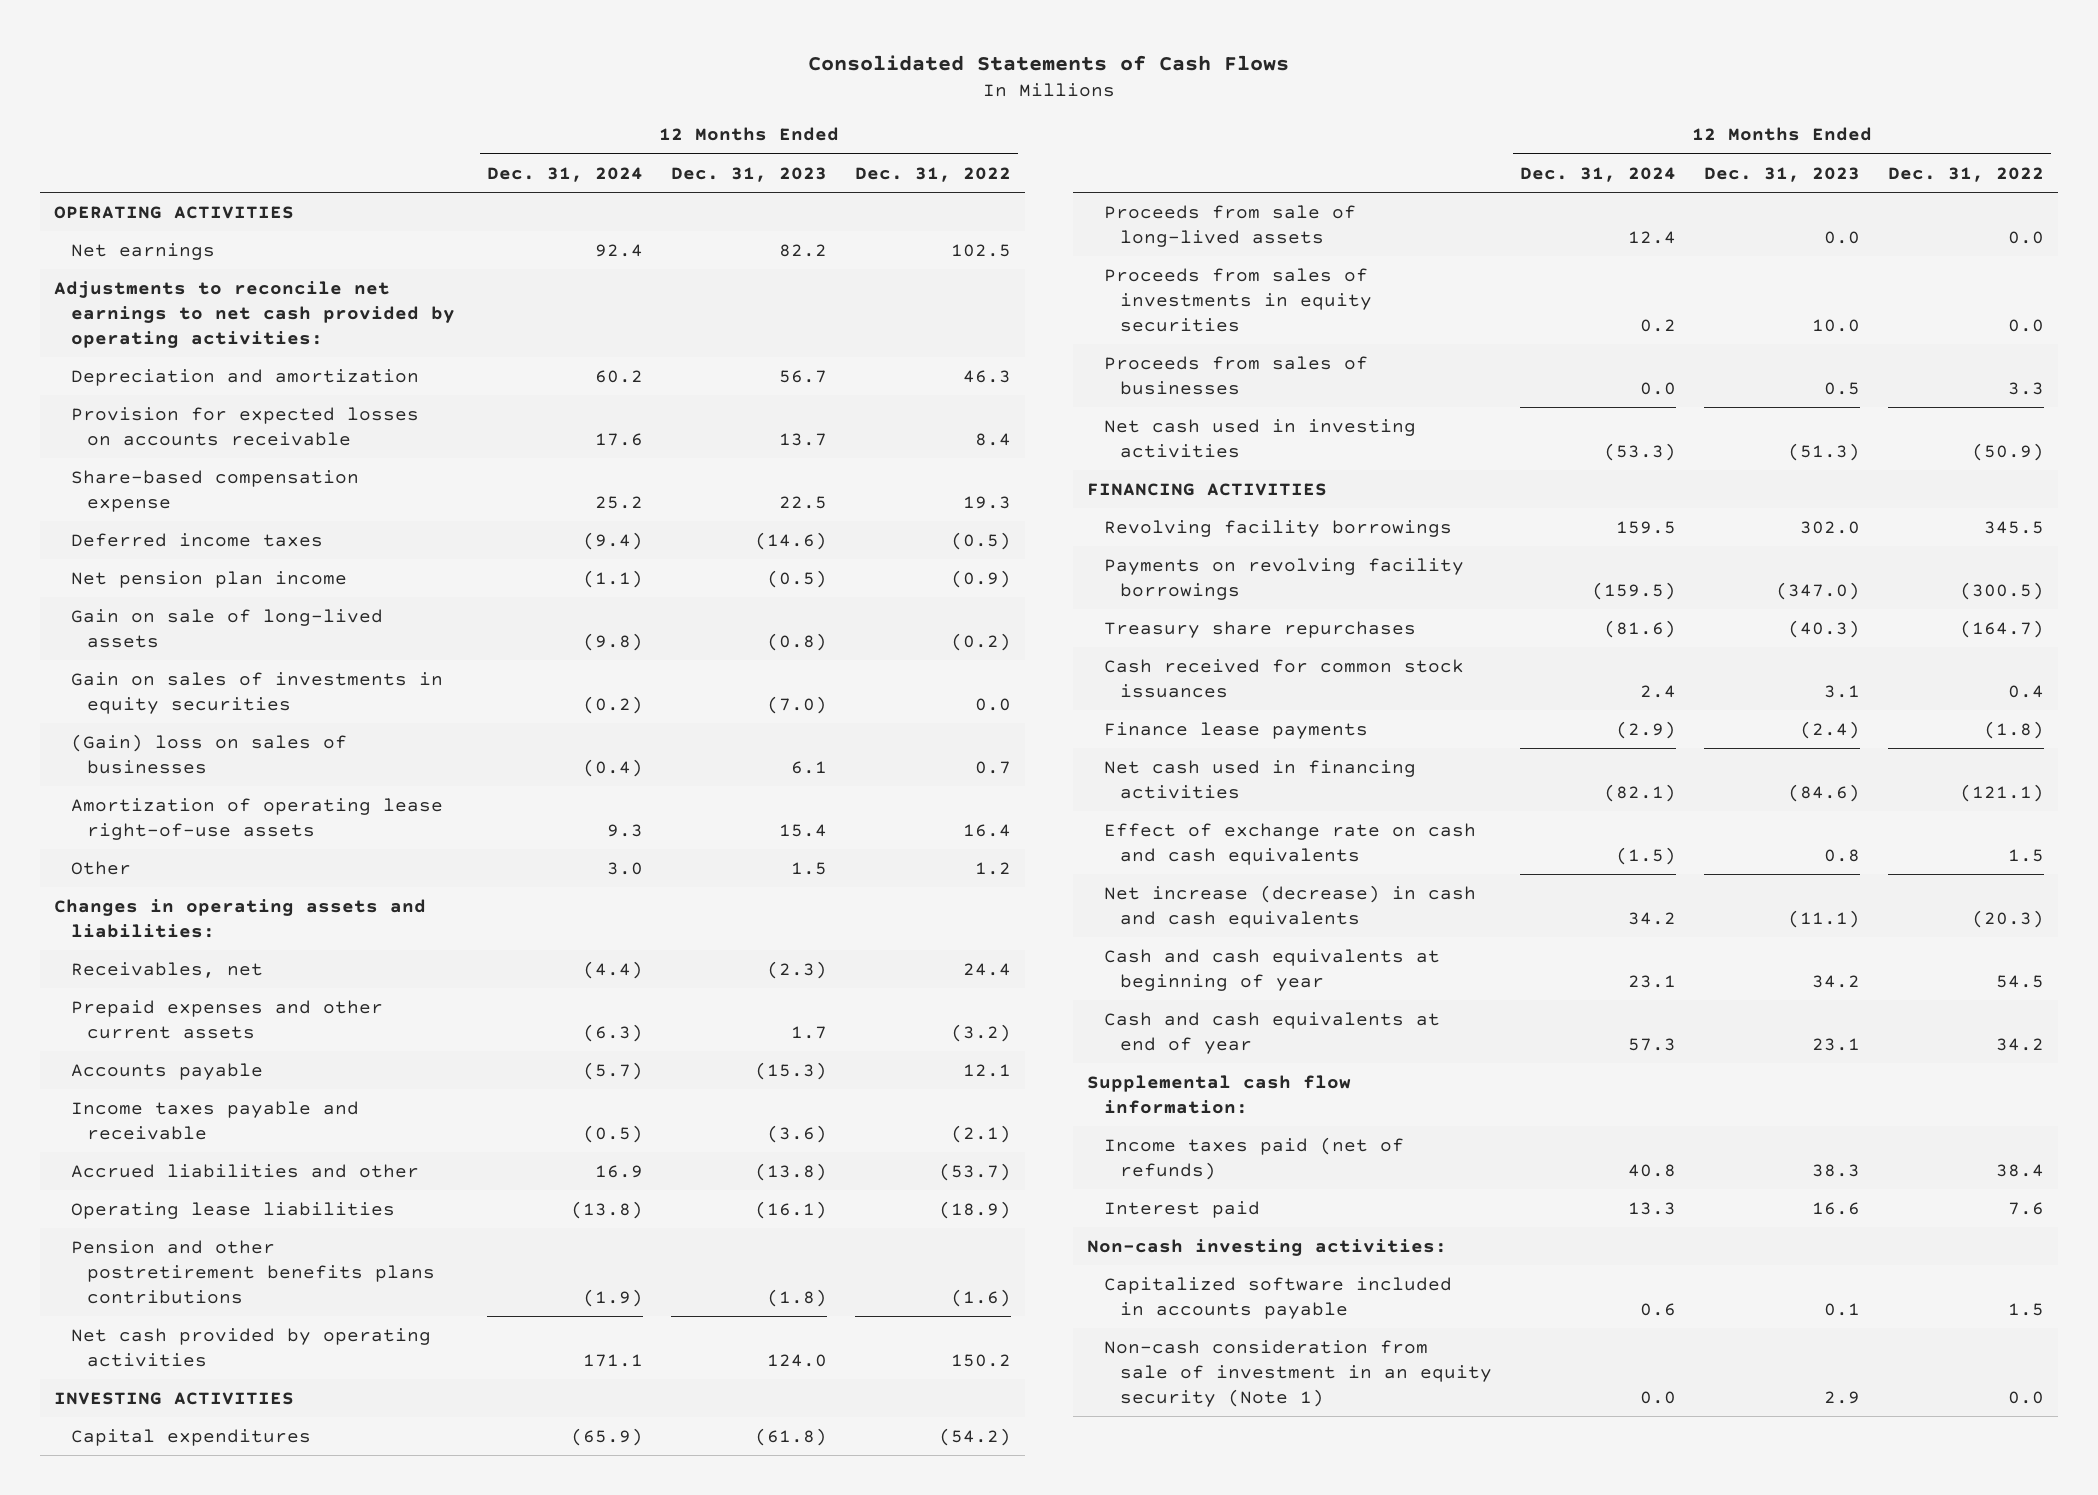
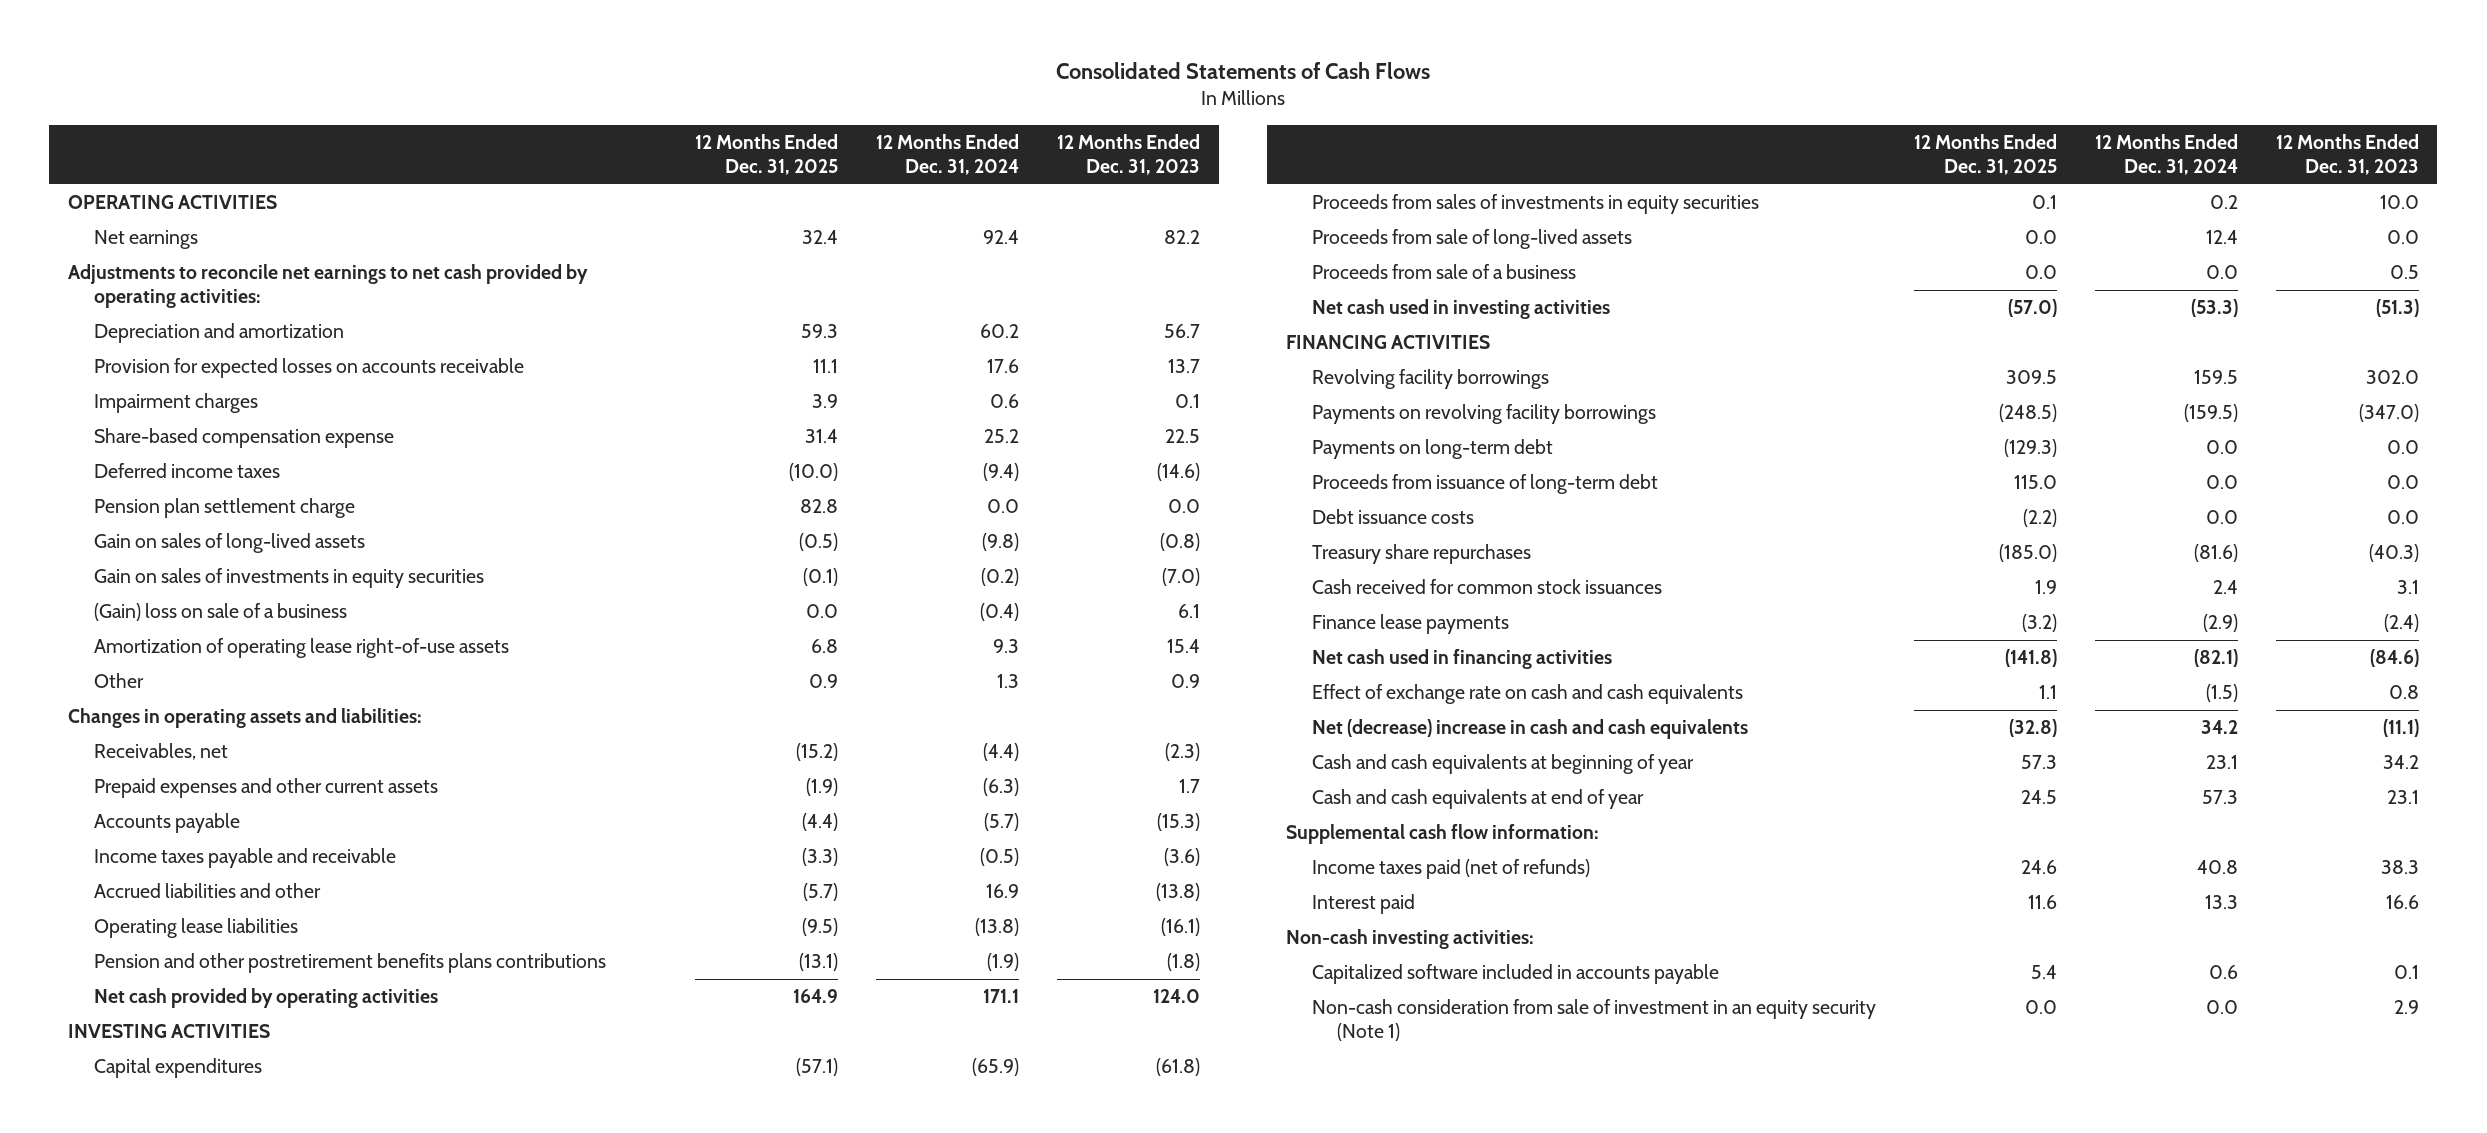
[854,166,1011,182] Dec. 31, 2022 -> none
none -> [695,133,839,175] 12 Months Ended Dec. 31, 2025
none -> [93,393,258,414] Impairment charges
[70,570,347,588] Net pension plan income -> none
none -> [93,498,355,519] Pension plan settlement charge
[70,608,383,648] Gain on sale of long-lived assets -> [93,533,365,554] Gain on sales of long-lived assets
[70,733,347,774] (Gain) loss on sales of businesses -> [93,603,347,622] (Gain) loss on sale of a business
[607,861,644,875] 3.0 -> [997,674,1020,689] 1.3
[791,861,828,875] 1.5 -> [1171,674,1201,689] 0.9
[1103,204,1356,247] Proceeds from sale of long-lived assets -> [1311,229,1632,250] Proceeds from sale of long-lived assets
[1103,355,1368,395] Proceeds from sales of businesses -> [1311,264,1576,280] Proceeds from sale of a business
none -> [1311,439,1553,460] Payments on long-term debt
none -> [1311,474,1658,495] Proceeds from issuance of long-term debt
none -> [1311,509,1474,525] Debt issuance costs
[1103,884,1476,928] Net increase (decrease) in cash and cash equivalents -> [1311,719,1748,740] Net (decrease) increase in cash and cash equivalents

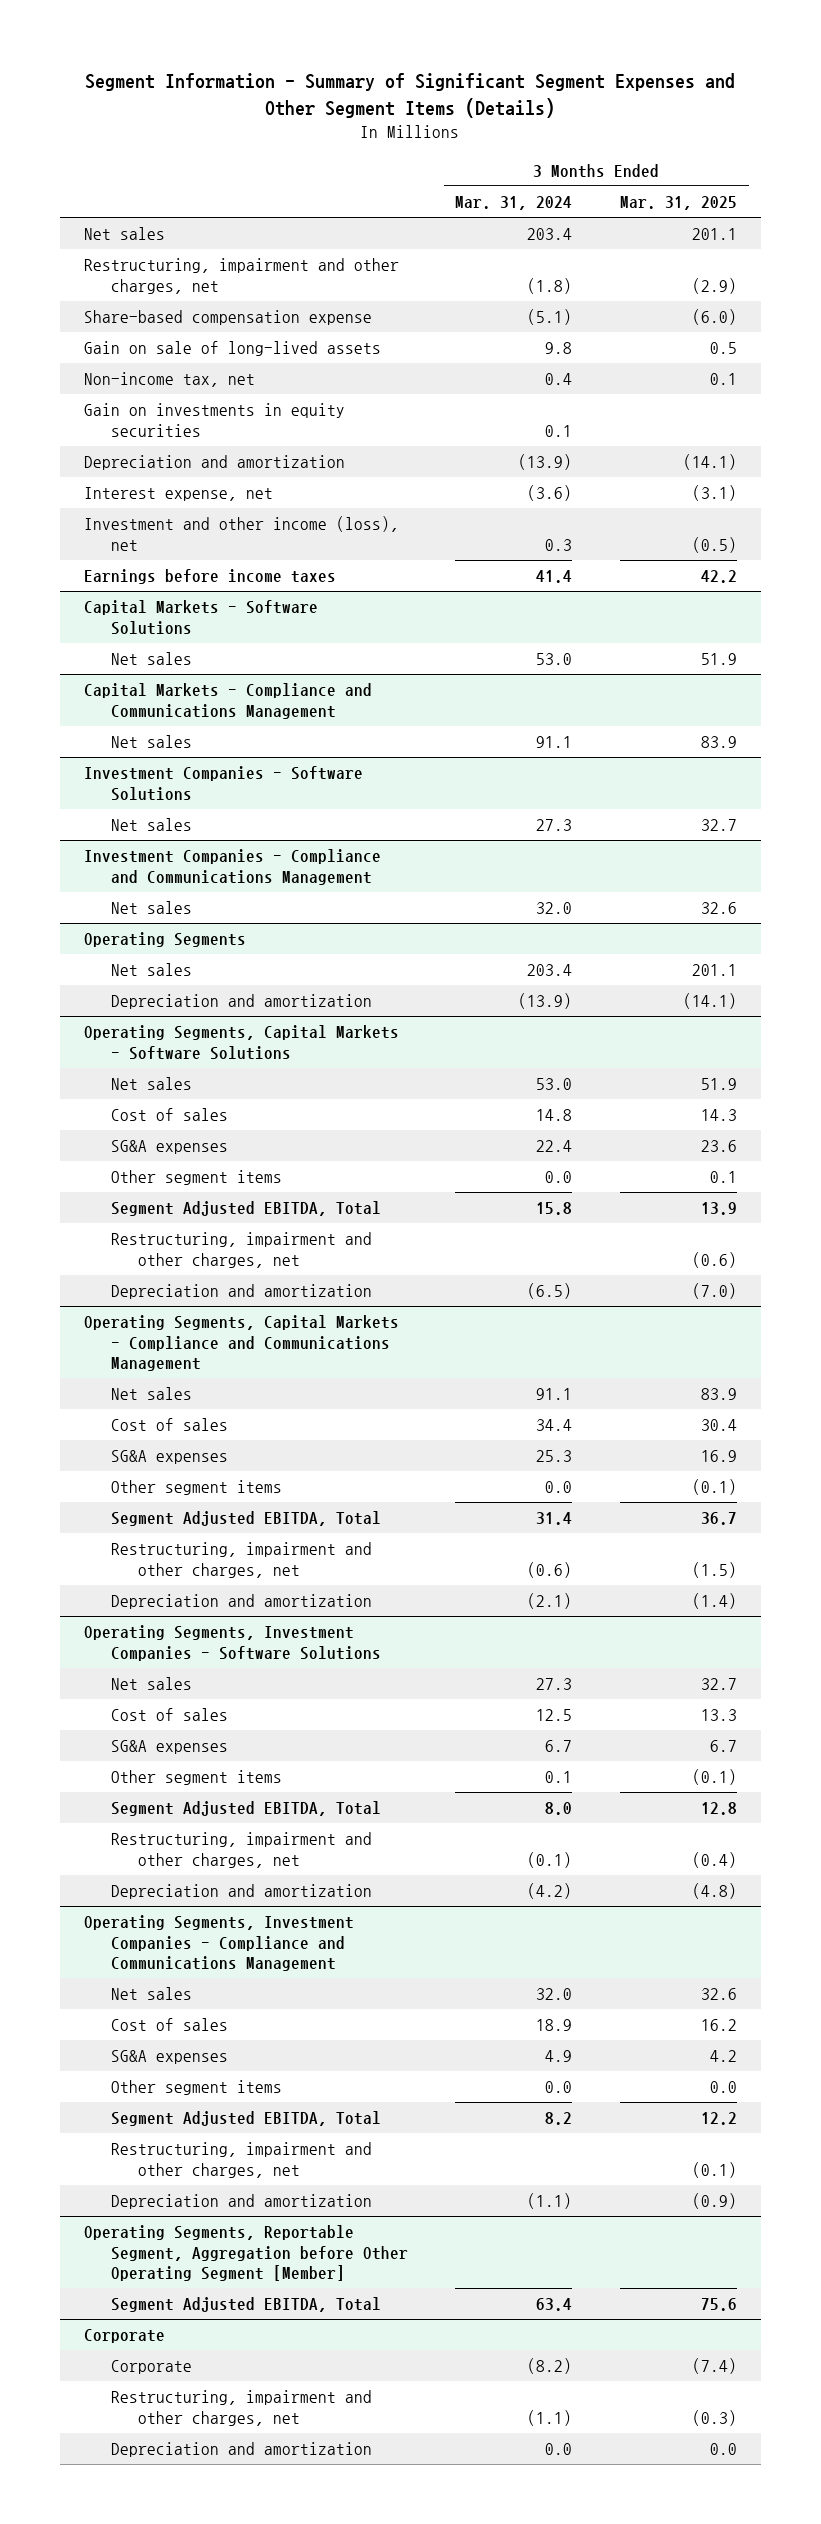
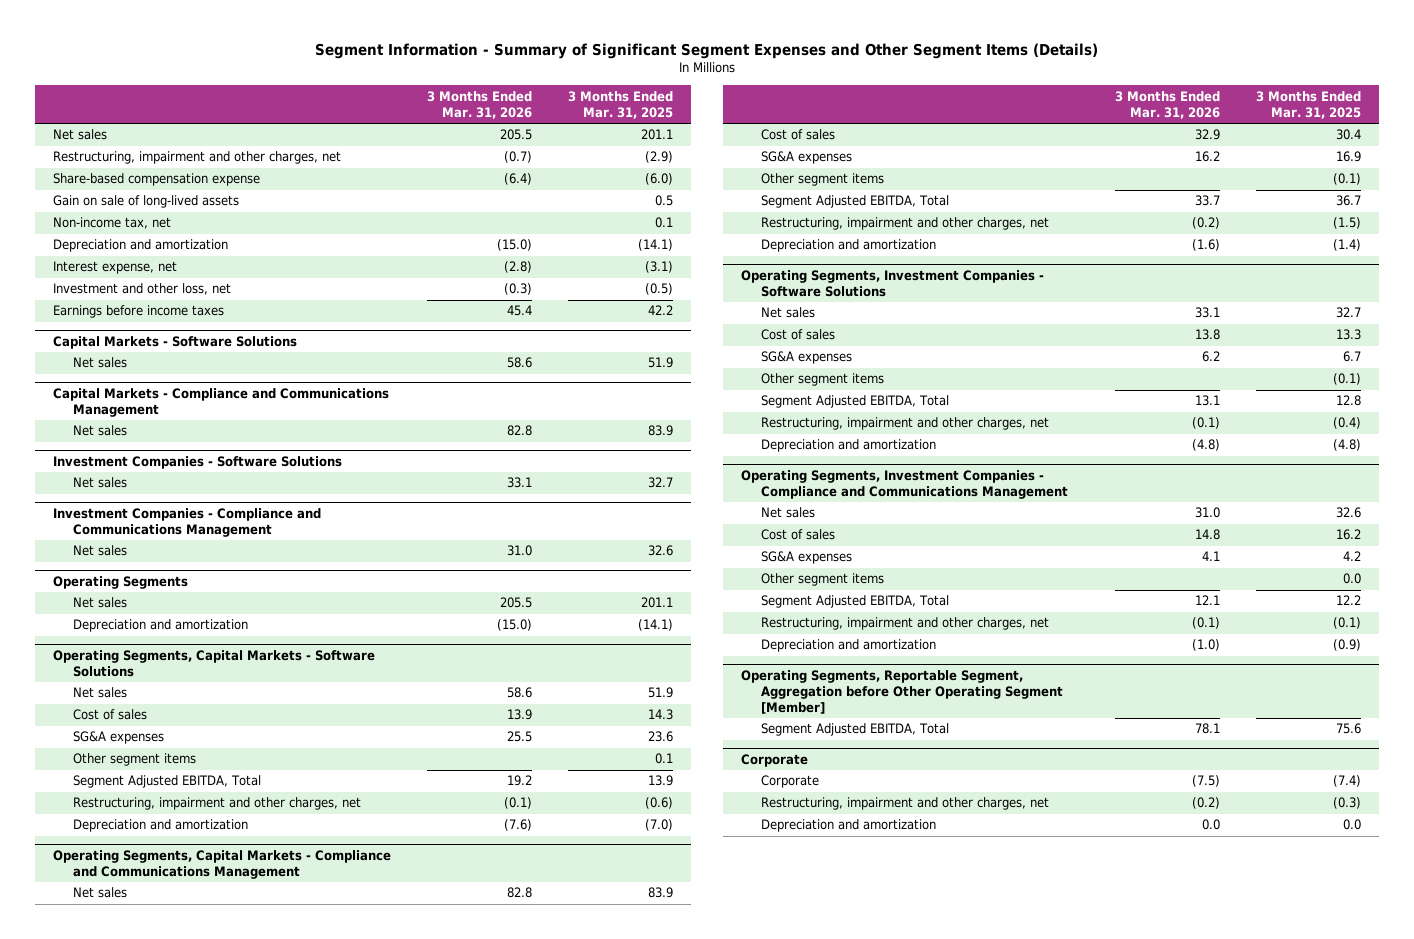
[455,196,573,211] Mar. 31, 2024 -> none
none -> [426,90,532,119] 3 Months Ended Mar. 31, 2026
[84,403,346,437] Gain on investments in equity securities -> none
[84,516,400,551] Investment and other income (loss), net -> [52,283,231,296] Investment and other loss, net

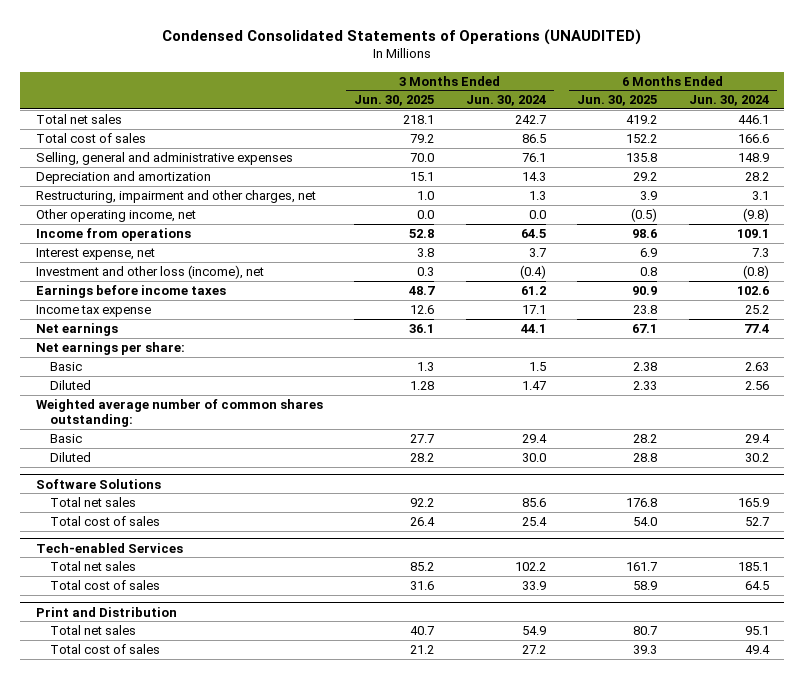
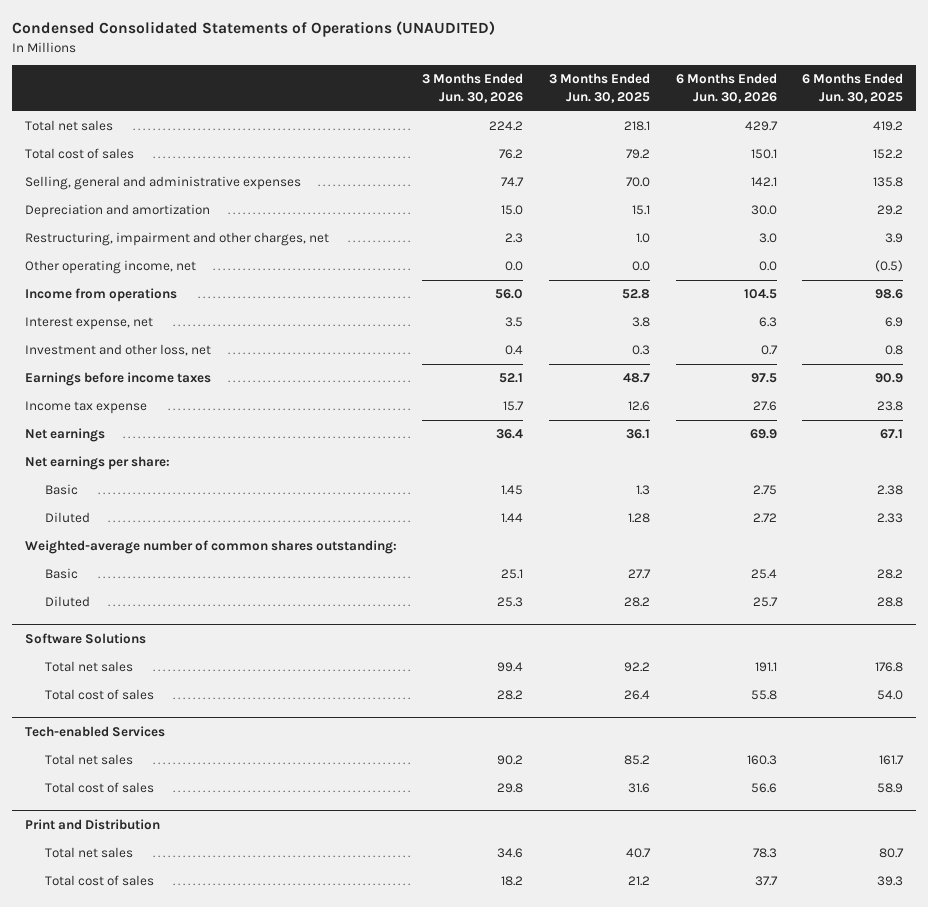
[465,95,546,107] Jun. 30, 2024 -> none
[688,95,769,107] Jun. 30, 2024 -> none
none -> [422,73,524,103] 3 Months Ended Jun. 30, 2026
none -> [675,73,777,103] 6 Months Ended Jun. 30, 2026
[35,265,264,280] Investment and other loss (income), net -> [24,344,211,357] Investment and other loss, net
[35,399,323,428] Weighted average number of common shares outstanding: -> [24,540,397,555] Weighted-average number of common shares outstanding:

